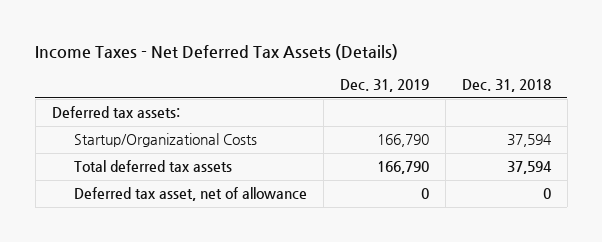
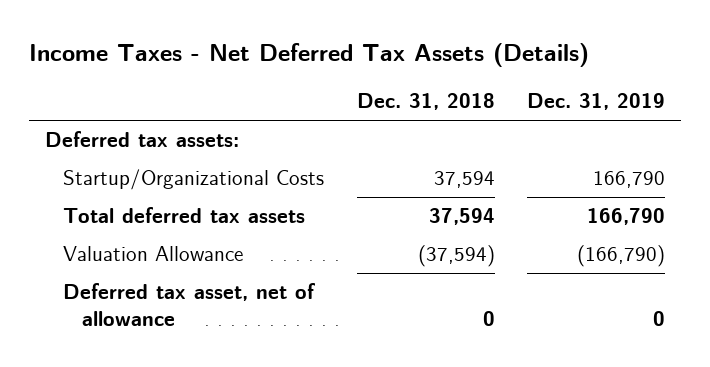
none -> [63,246,244,262] Valuation Allowance

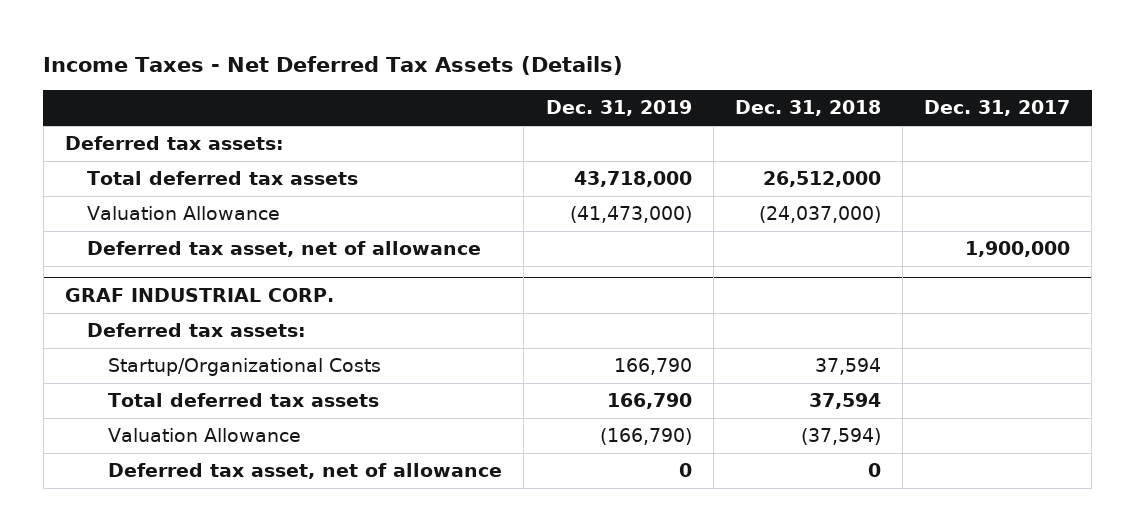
none -> [924,100,1071,117] Dec. 31, 2017
none -> [86,171,358,186] Total deferred tax assets
none -> [86,206,280,221] Valuation Allowance
none -> [86,241,481,258] Deferred tax asset, net of allowance
none -> [64,287,334,302] GRAF INDUSTRIAL CORP.
none -> [86,323,306,338] Deferred tax assets:

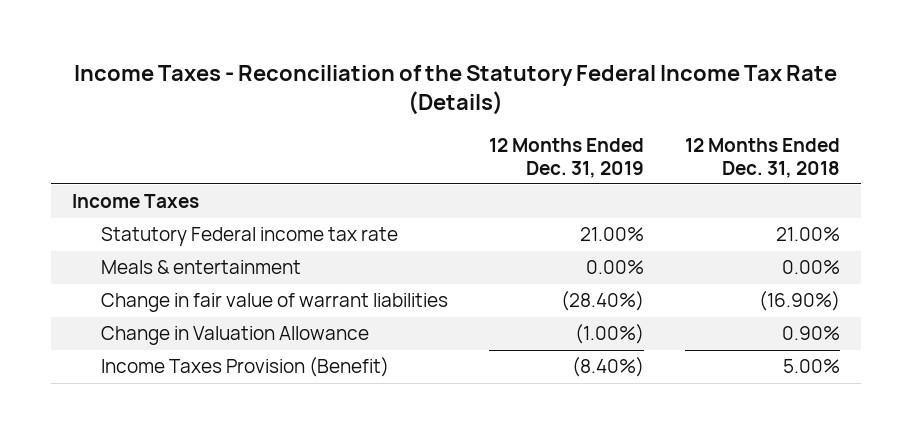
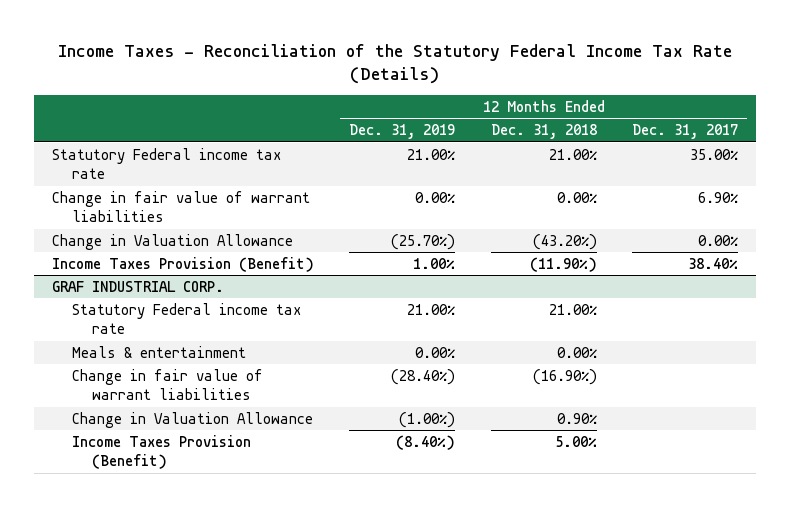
none -> [632,124,739,140] Dec. 31, 2017
[71,194,199,209] Income Taxes -> none
none -> [51,190,310,223] Change in fair value of warrant liabilities
none -> [51,233,293,250] Change in Valuation Allowance
none -> [51,256,314,272] Income Taxes Provision (Benefit)
none -> [51,280,224,292] GRAF INDUSTRIAL CORP.
none -> [71,302,301,335] Statutory Federal income tax rate

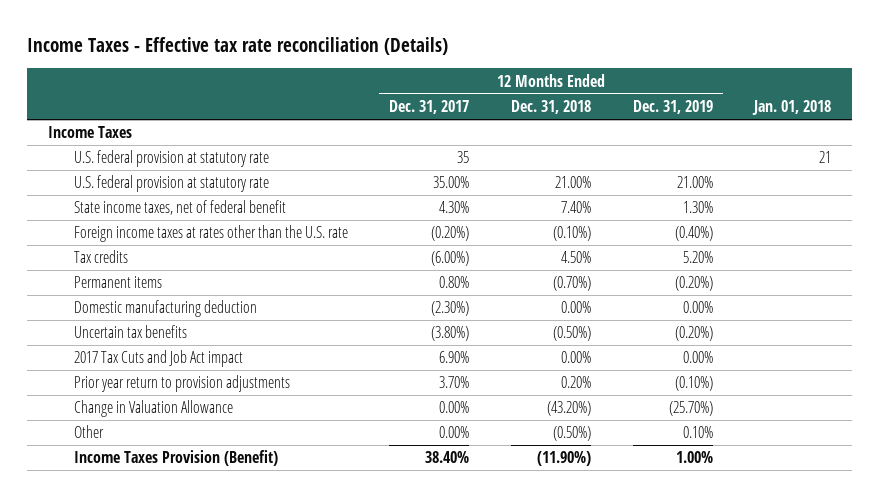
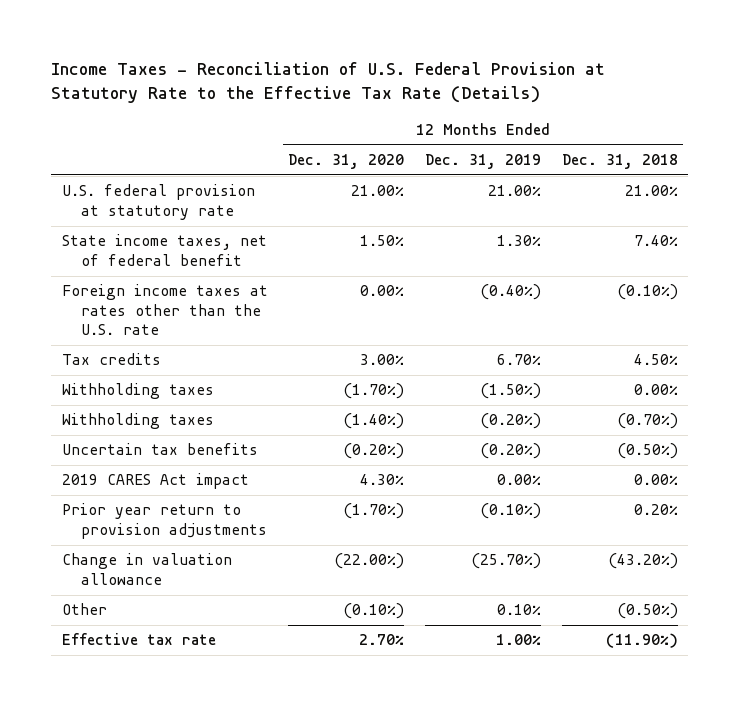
[27,37,449,56] Income Taxes - Effective tax rate reconciliation (Details) -> [51,62,606,103] Income Taxes - Reconciliation of U.S. Federal Provision at Statutory Rate to the Effective Tax Rate (Details)
[389,100,470,115] Dec. 31, 2017 -> none
[752,100,832,116] Jan. 01, 2018 -> none
none -> [288,153,405,169] Dec. 31, 2020
[48,126,133,139] Income Taxes -> none
[73,150,269,168] U.S. federal provision at statutory rate -> none
[73,300,257,318] Domestic manufacturing deduction -> none
[682,251,713,264] 5.20% -> [497,354,542,366] 6.70%
none -> [61,383,214,400] Withholding taxes
[73,276,162,289] Permanent items -> [61,413,214,430] Withholding taxes
[73,350,243,368] 2017 Tax Cuts and Job Act impact -> none
none -> [61,473,249,490] 2019 CARES Act impact
[73,400,233,418] Change in Valuation Allowance -> [61,553,232,585] Change in valuation allowance
[73,450,278,467] Income Taxes Provision (Benefit) -> [61,633,216,646] Effective tax rate

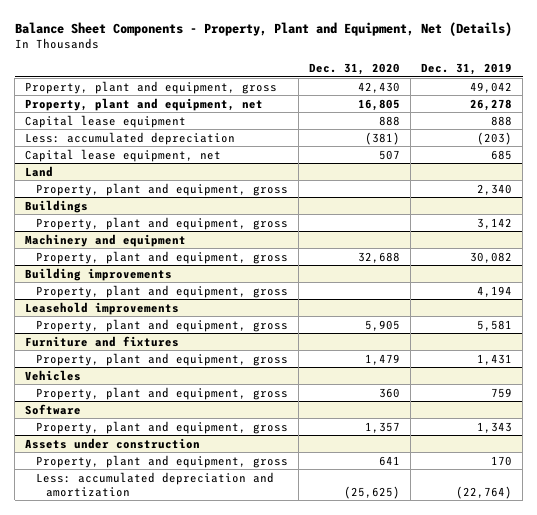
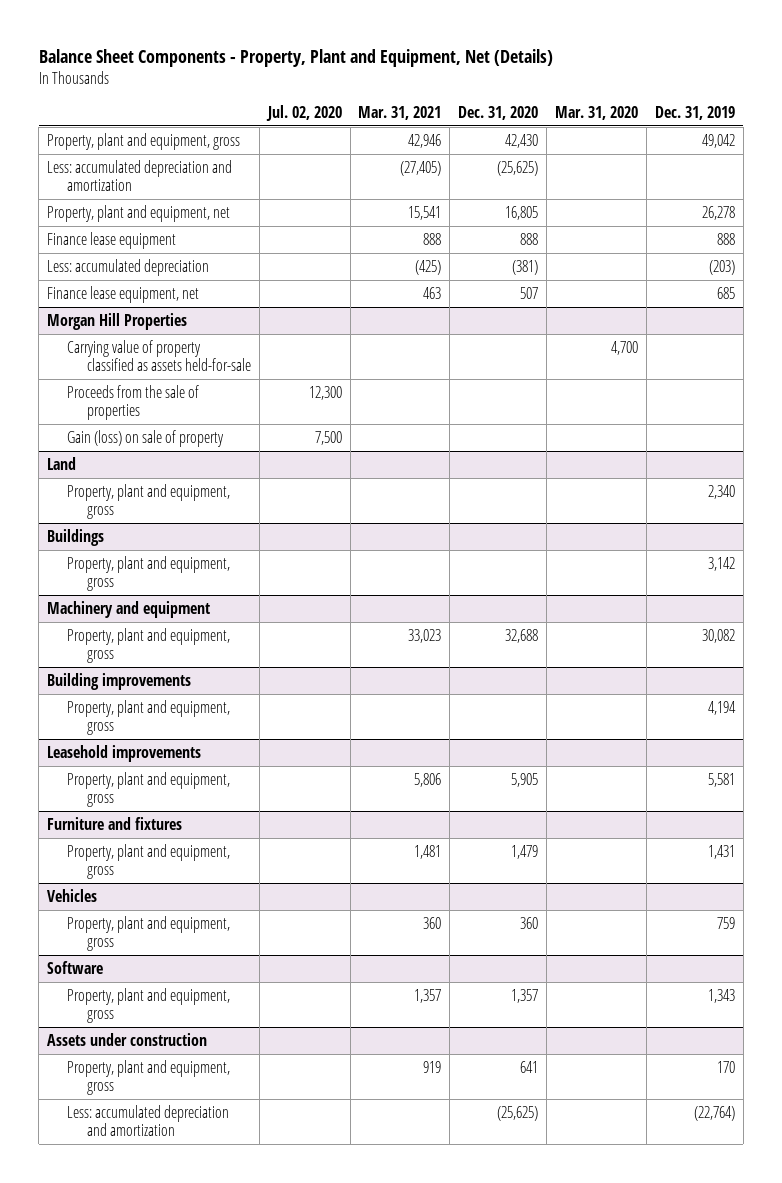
none -> [265,105,342,122] Jul. 02, 2020
none -> [358,106,442,121] Mar. 31, 2021
none -> [554,106,638,121] Mar. 31, 2020
none -> [47,159,233,192] Less: accumulated depreciation and amortization
[25,114,187,128] Capital lease equipment -> [47,231,177,249] Finance lease equipment
[25,148,222,162] Capital lease equipment, net -> [47,285,200,303] Finance lease equipment, net
none -> [47,312,188,330] Morgan Hill Properties
none -> [67,339,251,372] Carrying value of property classified as assets held-for-sale
none -> [67,384,200,421] Proceeds from the sale of properties
none -> [67,429,225,447] Gain (loss) on sale of property

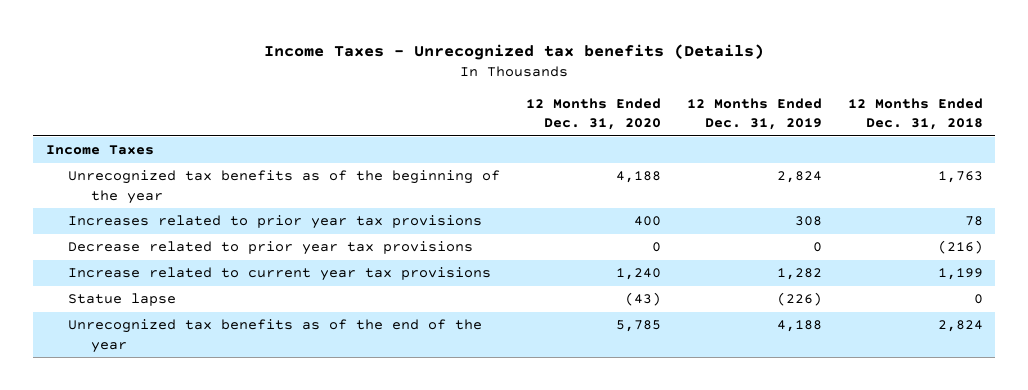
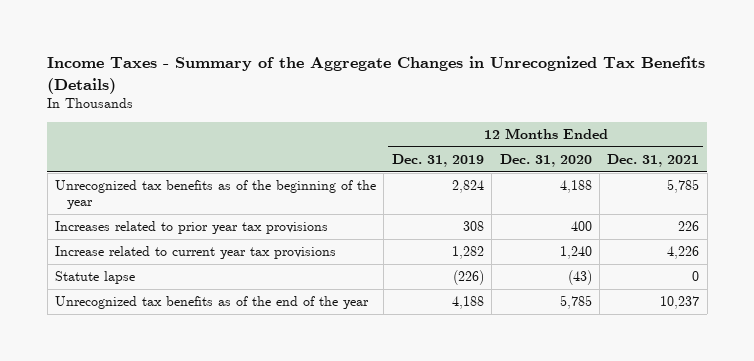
[264,43,765,60] Income Taxes - Unrecognized tax benefits (Details) -> [47,56,706,94] Income Taxes - Summary of the Aggregate Changes in Unrecognized Tax Benefits (Details)
[847,97,983,131] 12 Months Ended Dec. 31, 2018 -> none
none -> [607,154,700,168] Dec. 31, 2021
[45,145,154,156] Income Taxes -> none
[68,241,474,256] Decrease related to prior year tax provisions -> none
[68,293,177,307] Statue lapse -> [55,271,136,285] Statute lapse

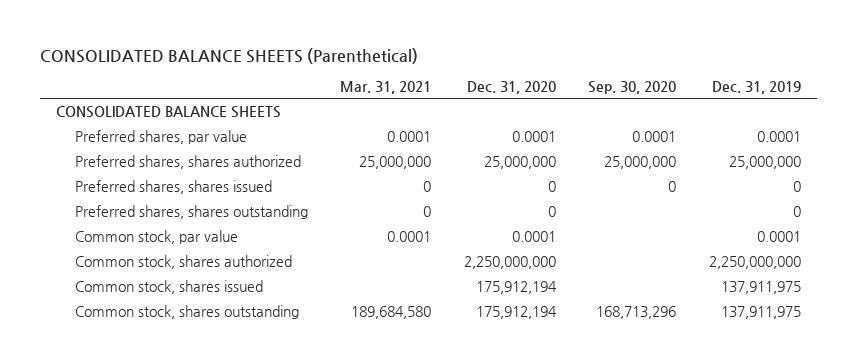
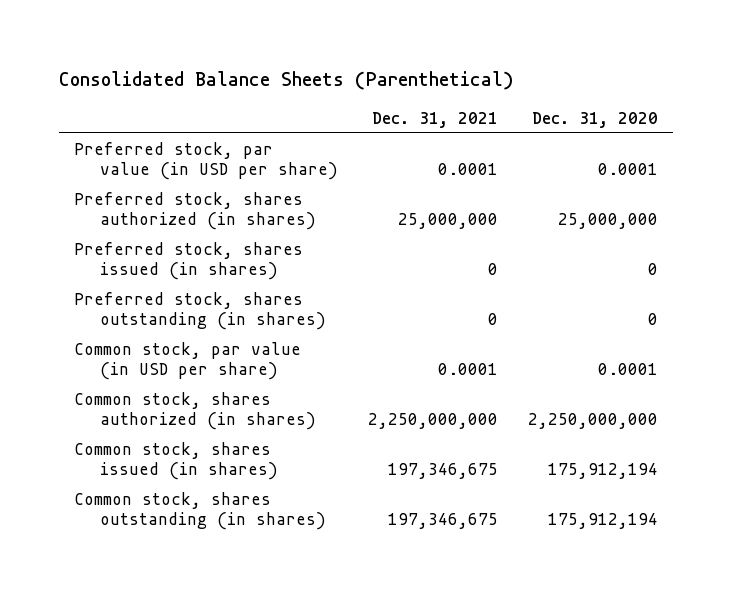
[39,47,418,64] CONSOLIDATED BALANCE SHEETS (Parenthetical) -> [59,70,515,90] Consolidated Balance Sheets (Parenthetical)
[340,80,432,94] Mar. 31, 2021 -> none
[588,80,677,94] Sep. 30, 2020 -> none
[711,80,801,94] Dec. 31, 2019 -> none
none -> [371,111,498,128] Dec. 31, 2021
[56,105,282,118] CONSOLIDATED BALANCE SHEETS -> none
[74,129,247,144] Preferred shares, par value -> [74,141,338,180] Preferred stock, par value (in USD per share)
[74,154,301,169] Preferred shares, shares authorized -> [74,191,316,230] Preferred stock, shares authorized (in shares)
[74,179,272,194] Preferred shares, shares issued -> [74,241,304,280] Preferred stock, shares issued (in shares)
[74,204,308,219] Preferred shares, shares outstanding -> [74,291,326,330] Preferred stock, shares outstanding (in shares)
[74,229,238,244] Common stock, par value -> [74,341,302,380] Common stock, par value (in USD per share)
[74,254,292,269] Common stock, shares authorized -> [74,391,316,430] Common stock, shares authorized (in shares)
[74,279,263,294] Common stock, shares issued -> [74,441,278,480] Common stock, shares issued (in shares)
[74,304,299,319] Common stock, shares outstanding -> [74,491,326,530] Common stock, shares outstanding (in shares)

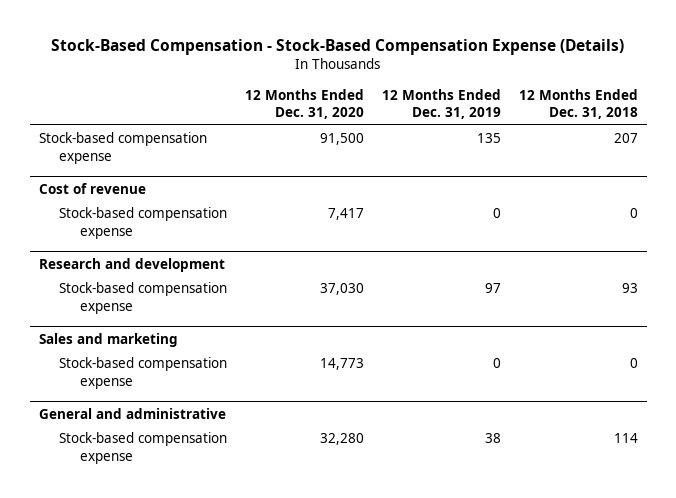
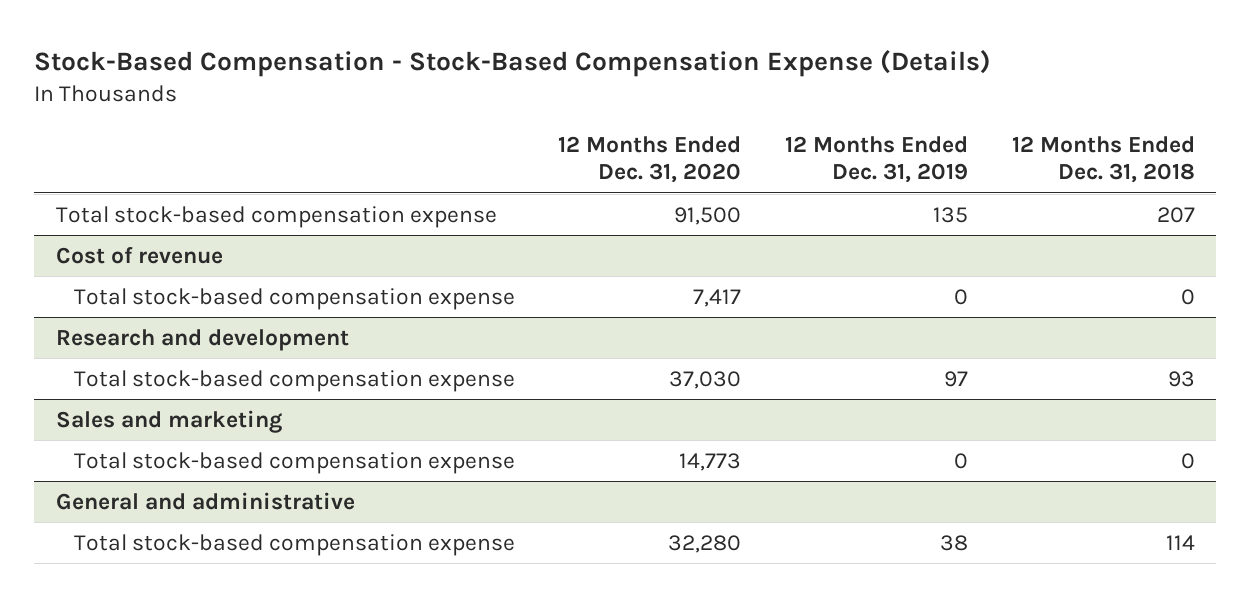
[38,132,207,164] Stock-based compensation expense -> [55,205,497,228] Total stock-based compensation expense
[59,207,228,239] Stock-based compensation expense -> [73,287,515,310] Total stock-based compensation expense
[59,282,228,314] Stock-based compensation expense -> [73,369,515,392] Total stock-based compensation expense
[59,357,228,389] Stock-based compensation expense -> [73,451,515,474] Total stock-based compensation expense
[59,432,228,464] Stock-based compensation expense -> [73,533,515,556] Total stock-based compensation expense

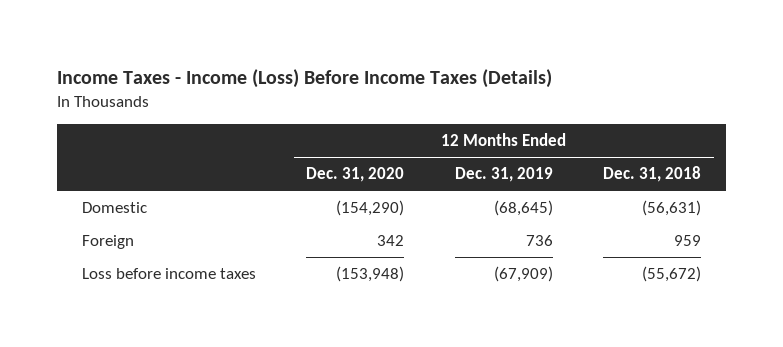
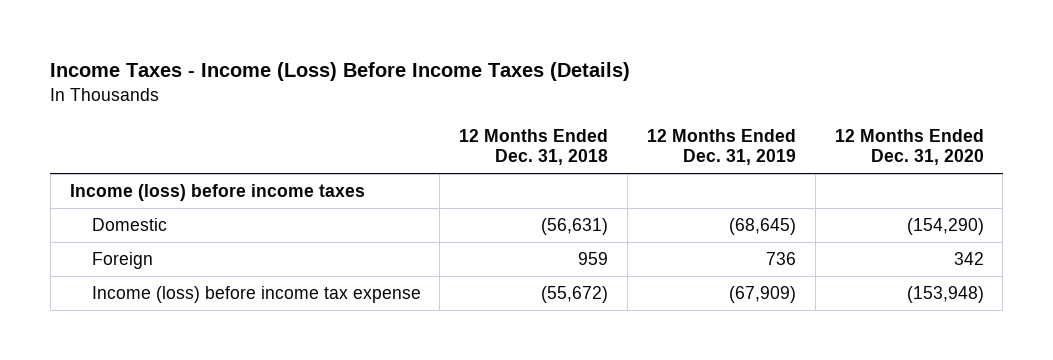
none -> [69,184,365,202] Income (loss) before income taxes
[82,268,257,280] Loss before income taxes -> [91,286,421,304] Income (loss) before income tax expense

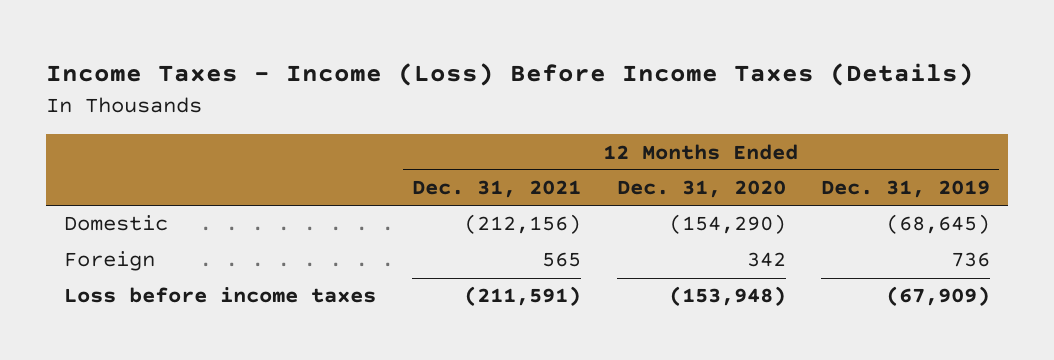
[459,128,609,166] 12 Months Ended Dec. 31, 2018 -> none
none -> [411,180,581,199] Dec. 31, 2021
[69,184,365,202] Income (loss) before income taxes -> none
[91,286,421,304] Income (loss) before income tax expense -> [64,287,377,304] Loss before income taxes

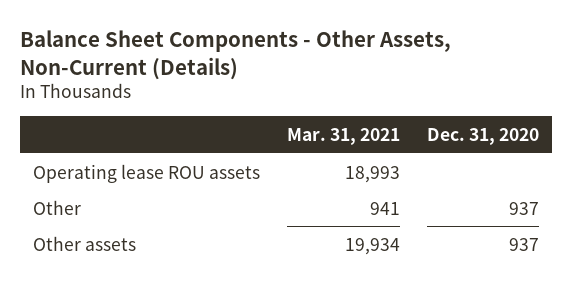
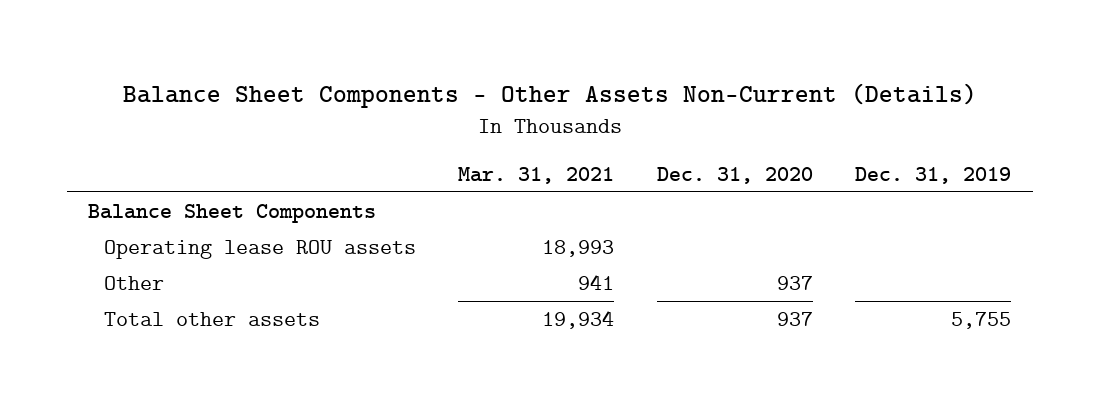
[19,30,451,80] Balance Sheet Components - Other Assets, Non-Current (Details) -> [122,83,977,109] Balance Sheet Components - Other Assets Non-Current (Details)
none -> [855,166,1012,184] Dec. 31, 2019
none -> [87,203,376,223] Balance Sheet Components
[33,235,137,251] Other assets -> [103,311,320,326] Total other assets

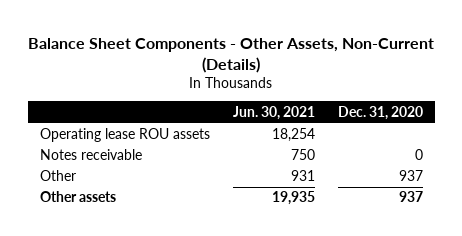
[122,83,977,109] Balance Sheet Components - Other Assets Non-Current (Details) -> [28,37,435,73] Balance Sheet Components - Other Assets, Non-Current (Details)
[458,166,615,184] Mar. 31, 2021 -> none
[855,166,1012,184] Dec. 31, 2019 -> none
none -> [232,105,315,120] Jun. 30, 2021
[87,203,376,223] Balance Sheet Components -> none
none -> [39,149,142,161] Notes receivable
[103,311,320,326] Total other assets -> [39,191,116,203] Other assets

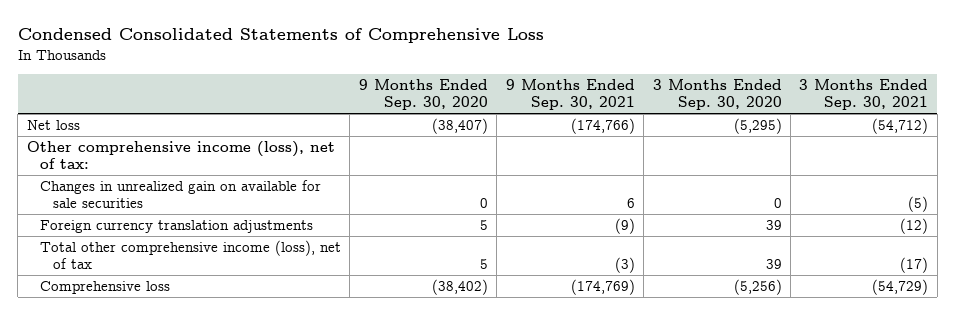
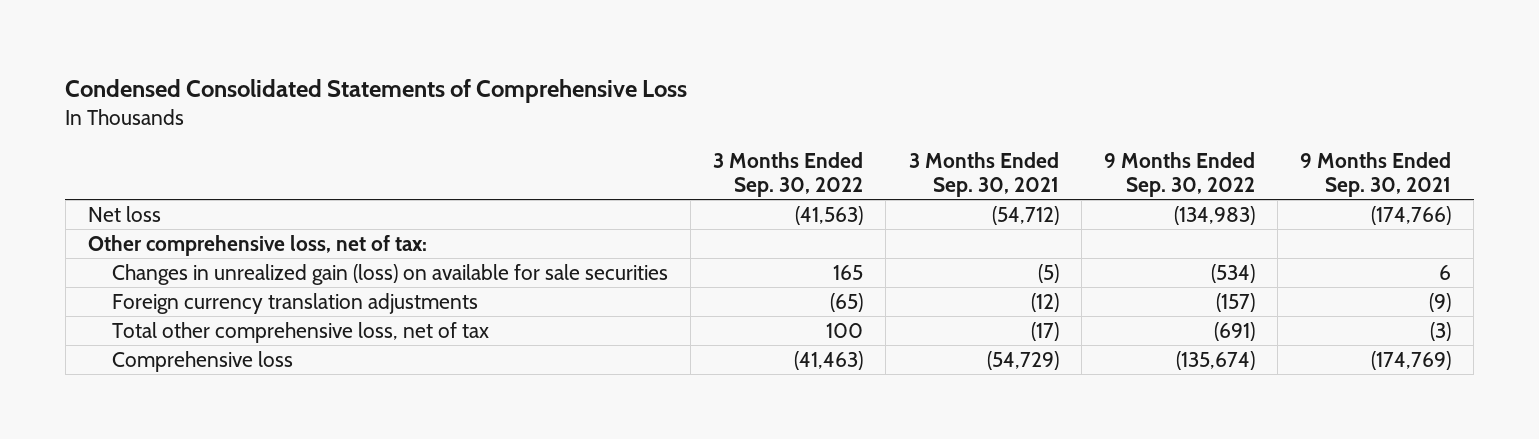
[358,79,488,111] 9 Months Ended Sep. 30, 2020 -> none
[652,79,782,111] 3 Months Ended Sep. 30, 2020 -> none
none -> [713,151,864,198] 3 Months Ended Sep. 30, 2022
none -> [1103,151,1255,198] 9 Months Ended Sep. 30, 2022
[26,140,335,169] Other comprehensive income (loss), net of tax: -> [87,234,427,256] Other comprehensive loss, net of tax:
[39,179,321,208] Changes in unrealized gain on available for sale securities -> [111,263,668,285] Changes in unrealized gain (loss) on available for sale securities
[39,239,341,269] Total other comprehensive income (loss), net of tax -> [111,321,489,343] Total other comprehensive loss, net of tax

